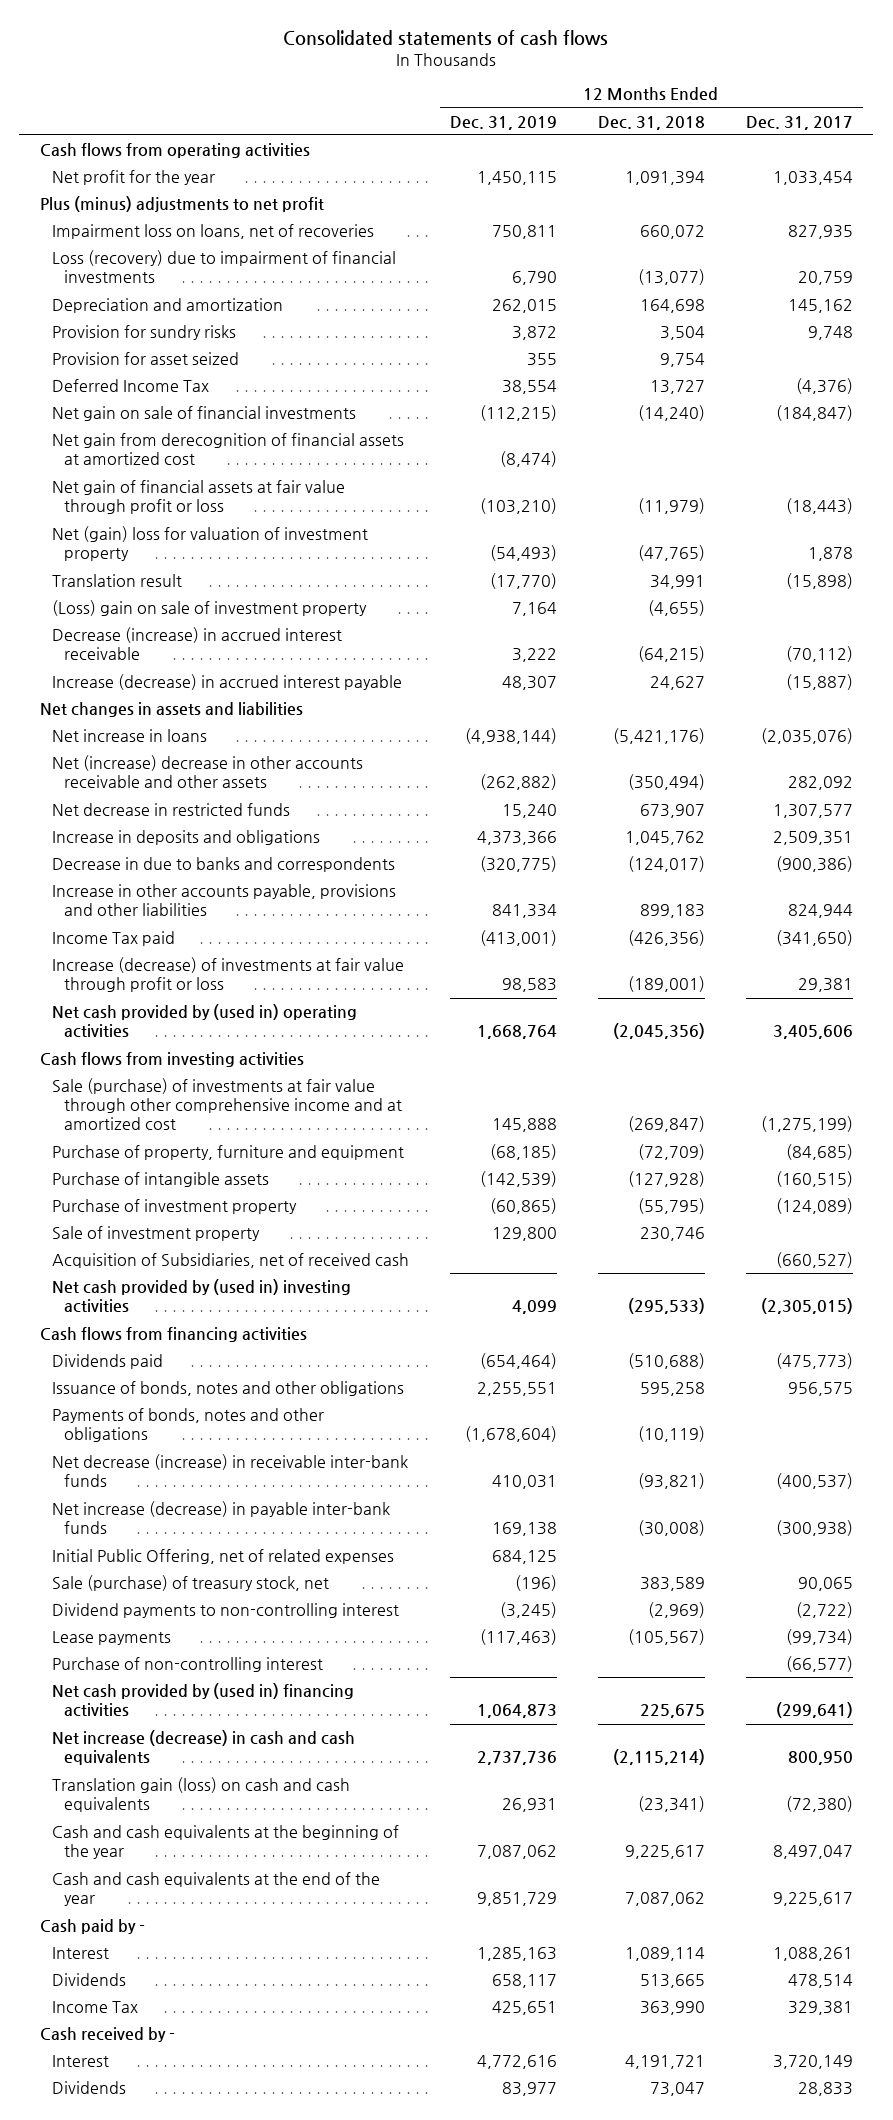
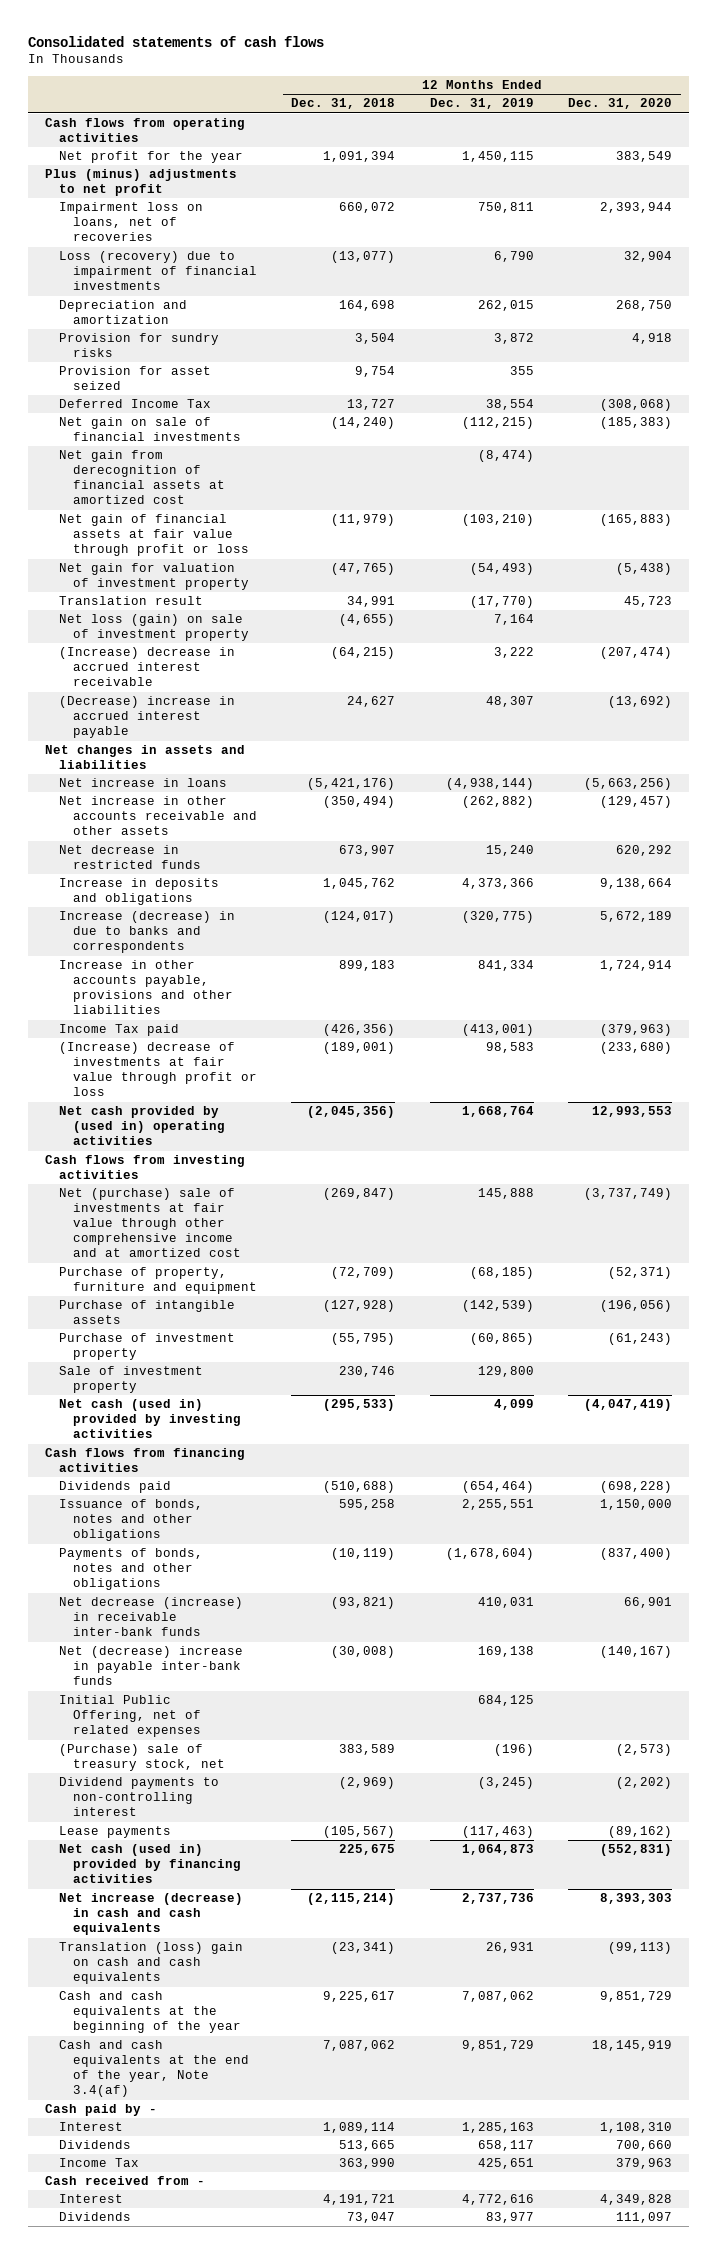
[745,115,853,130] Dec. 31, 2017 -> none
none -> [567,98,672,110] Dec. 31, 2020
[51,526,368,562] Net (gain) loss for valuation of investment property -> [58,563,250,591] Net gain for valuation of investment property
[51,600,367,617] (Loss) gain on sale of investment property -> [58,614,250,642] Net loss (gain) on sale of investment property
[51,627,342,661] Decrease (increase) in accrued interest receivable -> [58,647,235,687] (Increase) decrease in accrued interest receivable
[51,674,402,691] Increase (decrease) in accrued interest payable -> [58,696,235,739] (Decrease) increase in accrued interest payable
[51,755,363,789] Net (increase) decrease in other accounts receivable and other assets -> [58,796,258,836] Net increase in other accounts receivable and other assets
[51,857,395,873] Decrease in due to banks and correspondents -> [58,911,235,954] Increase (decrease) in due to banks and correspondents
[51,957,404,993] Increase (decrease) of investments at fair value through profit or loss -> [58,1042,258,1097] (Increase) decrease of investments at fair value through profit or loss
[51,1078,402,1131] Sale (purchase) of investments at fair value through other comprehensive income and at amortized cost -> [58,1188,242,1258] Net (purchase) sale of investments at fair value through other comprehensive income and at amortized cost
[51,1253,409,1269] Acquisition of Subsidiaries, net of received cash -> none
[51,1279,351,1314] Net cash provided by (used in) investing activities -> [58,1399,242,1439] Net cash (used in) provided by investing activities
[51,1501,390,1535] Net increase (decrease) in payable inter-bank funds -> [58,1646,243,1686] Net (decrease) increase in payable inter-bank funds
[51,1575,329,1592] Sale (purchase) of treasury stock, net -> [58,1744,226,1772] (Purchase) sale of treasury stock, net
[51,1657,323,1673] Purchase of non-controlling interest -> none
[51,1683,354,1718] Net cash provided by (used in) financing activities -> [58,1844,242,1884] Net cash (used in) provided by financing activities
[51,1777,350,1813] Translation gain (loss) on cash and cash equivalents -> [58,1942,243,1985] Translation (loss) gain on cash and cash equivalents
[51,1872,380,1907] Cash and cash equivalents at the end of the year -> [58,2040,250,2098] Cash and cash equivalents at the end of the year, Note 3.4(af)
[39,2027,175,2043] Cash received by - -> [44,2176,205,2186] Cash received from -

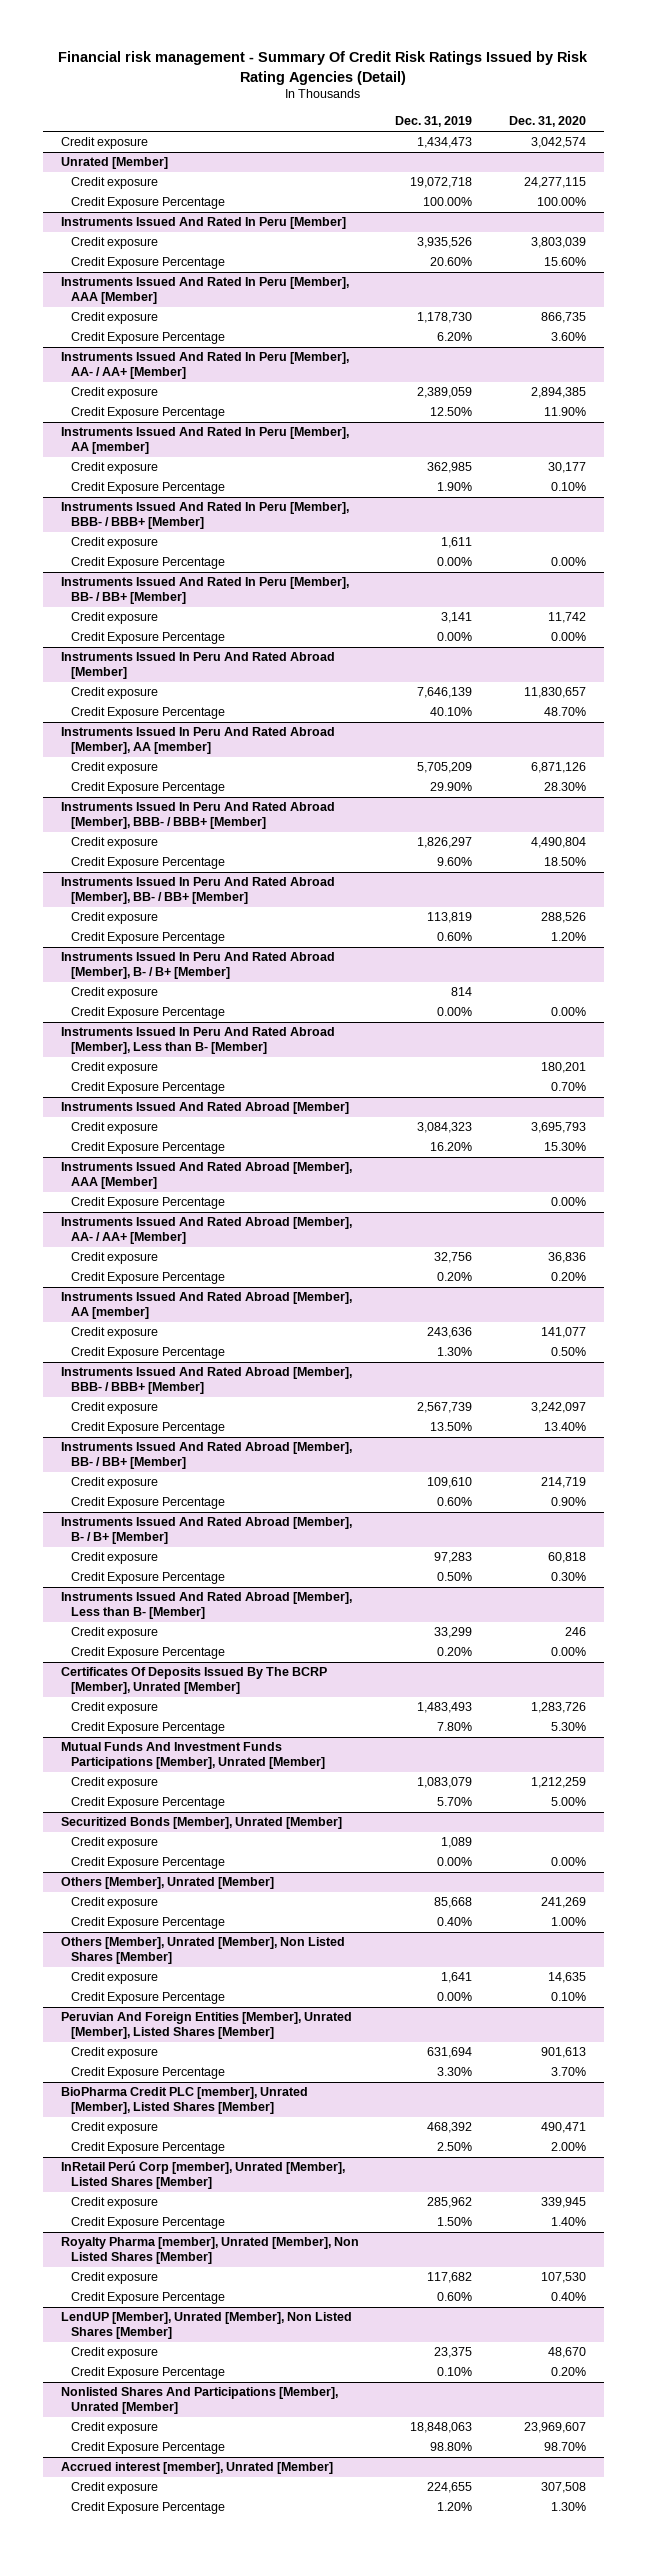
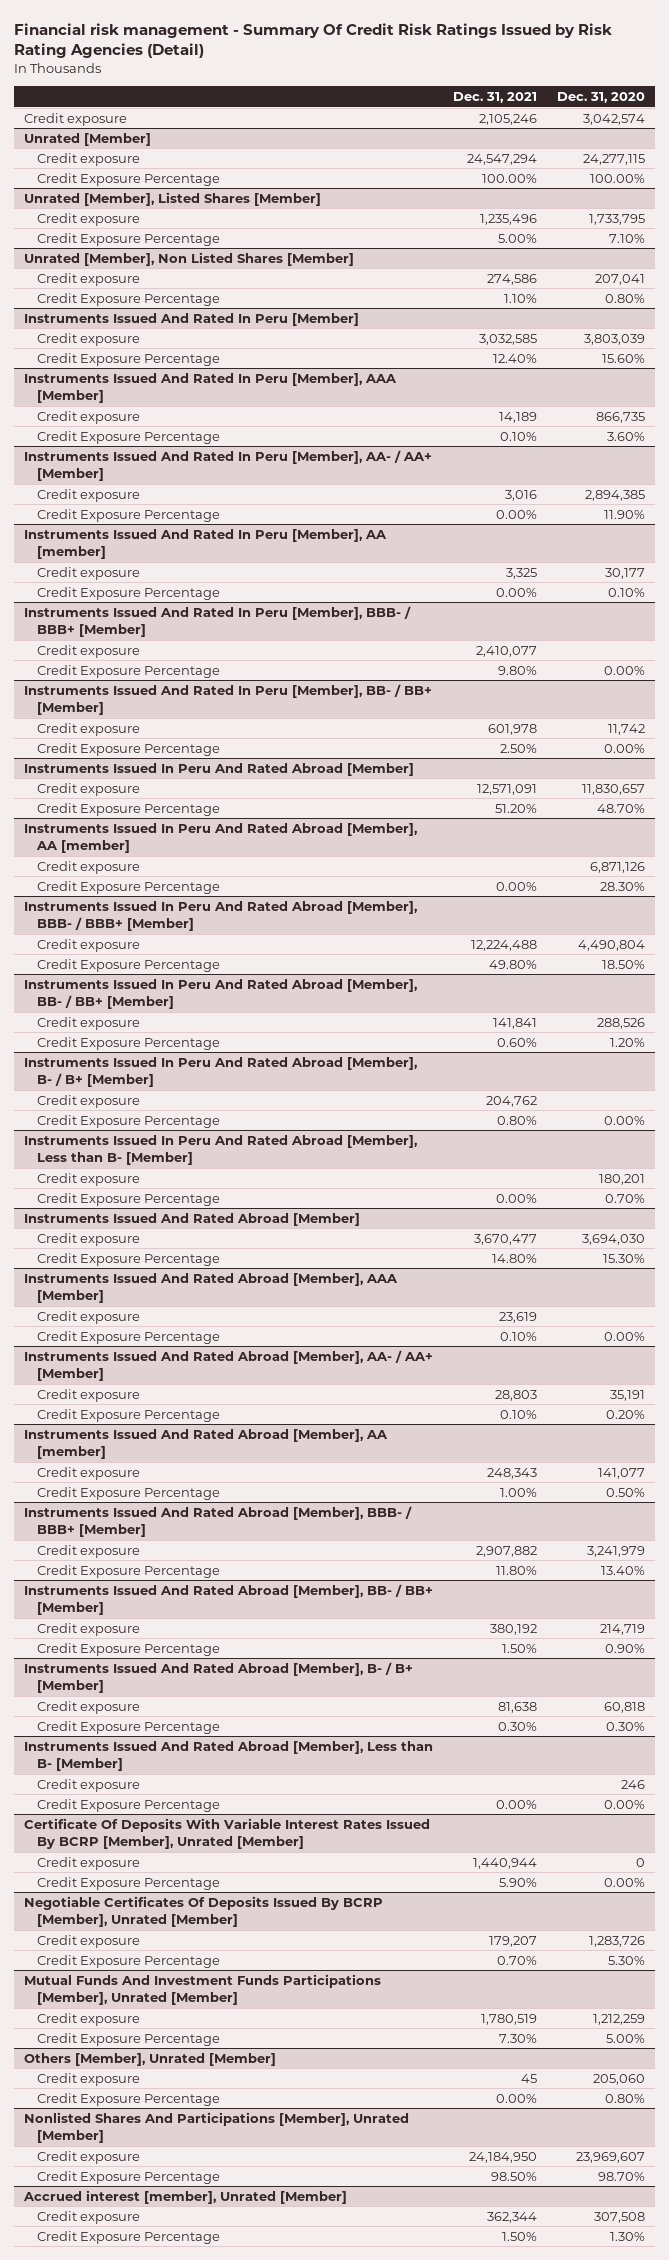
[395,116,473,128] Dec. 31, 2019 -> none
none -> [453,92,538,104] Dec. 31, 2021
none -> [24,191,322,206] Unrated [Member], Listed Shares [Member]
none -> [37,212,141,226] Credit exposure
none -> [37,232,221,246] Credit Exposure Percentage
none -> [24,251,355,266] Unrated [Member], Non Listed Shares [Member]
none -> [37,272,141,286] Credit exposure
none -> [37,292,221,306] Credit Exposure Percentage
[530,1122,586,1134] 3,695,793 -> [582,1233,646,1245] 3,694,030
none -> [37,1310,141,1324] Credit exposure
[547,1252,586,1264] 36,836 -> [610,1389,646,1401] 35,191
[530,1402,586,1414] 3,242,097 -> [587,1545,646,1557] 3,241,979
none -> [24,1817,431,1849] Certificate Of Deposits With Variable Interest Rates Issued By BCRP [Member], Unrated [Member]
none -> [37,1856,141,1870] Credit exposure
none -> [37,1876,221,1890] Credit Exposure Percentage
[61,1667,328,1695] Certificates Of Deposits Issued By The BCRP [Member], Unrated [Member] -> [24,1895,384,1927] Negotiable Certificates Of Deposits Issued By BCRP [Member], Unrated [Member]
[61,1817,343,1830] Securitized Bonds [Member], Unrated [Member] -> none
[70,1837,158,1850] Credit exposure -> none
[70,1857,225,1870] Credit Exposure Percentage -> none
[61,1937,346,1965] Others [Member], Unrated [Member], Non Listed Shares [Member] -> none
[70,1972,158,1985] Credit exposure -> none
[70,1992,225,2005] Credit Exposure Percentage -> none
[61,2012,353,2040] Peruvian And Foreign Entities [Member], Unrated [Member], Listed Shares [Member] -> none
[70,2047,158,2060] Credit exposure -> none
[70,2067,225,2080] Credit Exposure Percentage -> none
[61,2087,309,2115] BioPharma Credit PLC [member], Unrated [Member], Listed Shares [Member] -> none
[70,2122,158,2135] Credit exposure -> none
[70,2142,225,2155] Credit Exposure Percentage -> none
[61,2161,346,2190] InRetail Perú Corp [member], Unrated [Member], Listed Shares [Member] -> none
[70,2197,158,2210] Credit exposure -> none
[70,2217,225,2230] Credit Exposure Percentage -> none
[61,2237,360,2265] Royalty Pharma [member], Unrated [Member], Non Listed Shares [Member] -> none
[70,2272,158,2285] Credit exposure -> none
[70,2292,225,2305] Credit Exposure Percentage -> none
[61,2312,353,2340] LendUP [Member], Unrated [Member], Non Listed Shares [Member] -> none
[70,2347,158,2360] Credit exposure -> none
[70,2367,225,2380] Credit Exposure Percentage -> none
[540,1897,586,1909] 241,269 -> [593,2073,646,2085] 205,060
[550,1917,586,1927] 1.00% -> [605,2093,646,2103] 0.80%

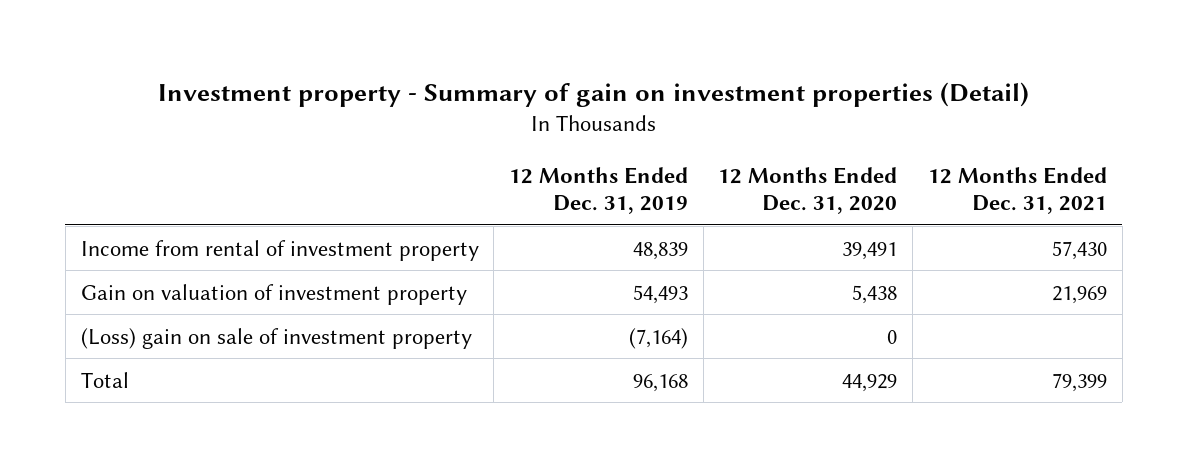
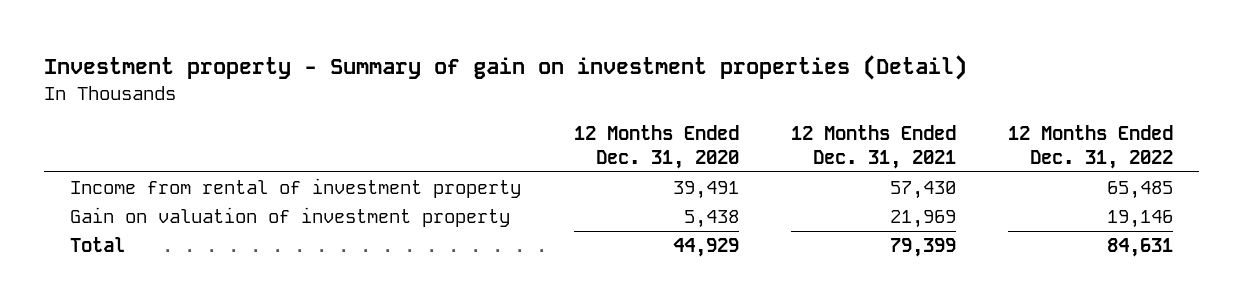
[509,167,689,215] 12 Months Ended Dec. 31, 2019 -> none
none -> [1007,124,1173,169] 12 Months Ended Dec. 31, 2022
[80,327,472,349] (Loss) gain on sale of investment property -> none

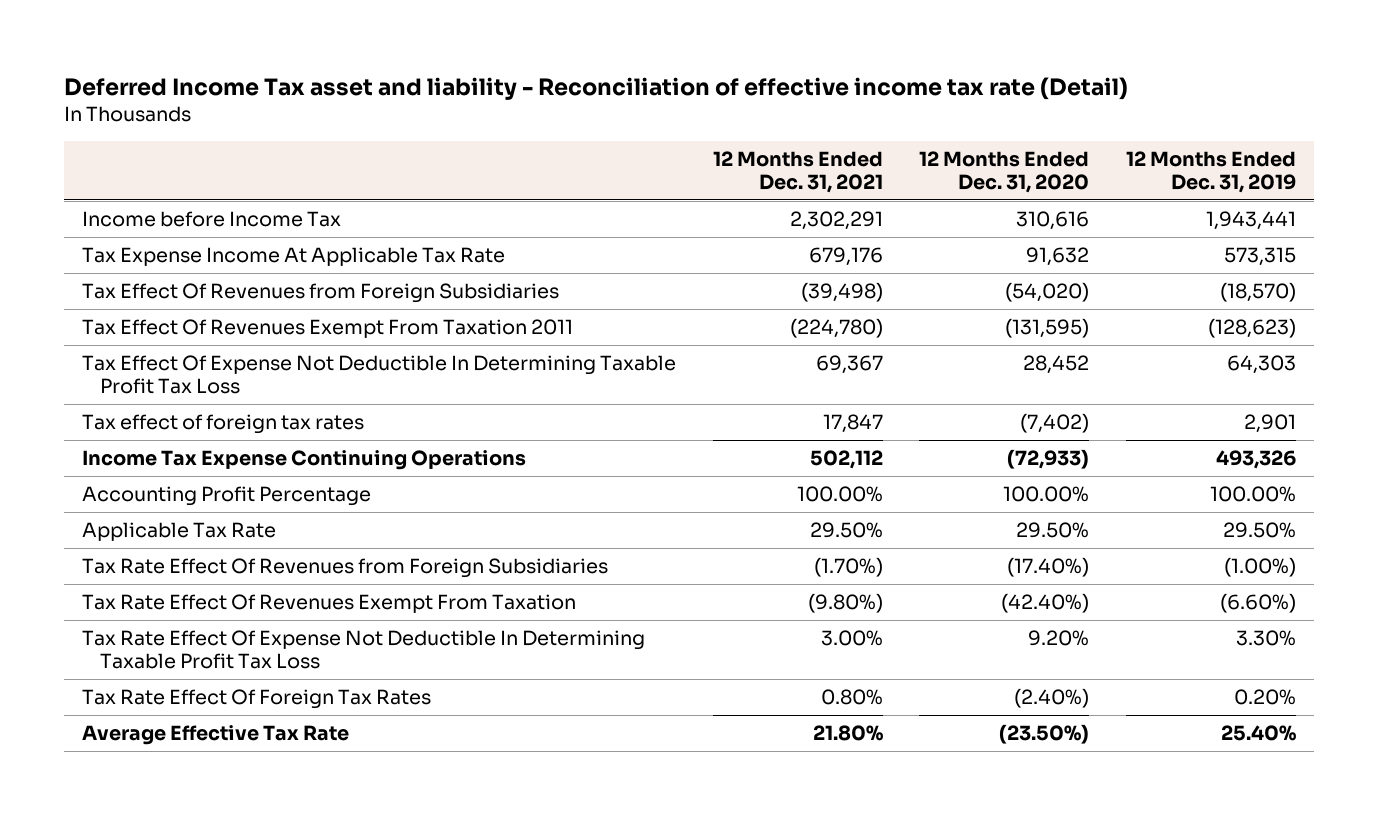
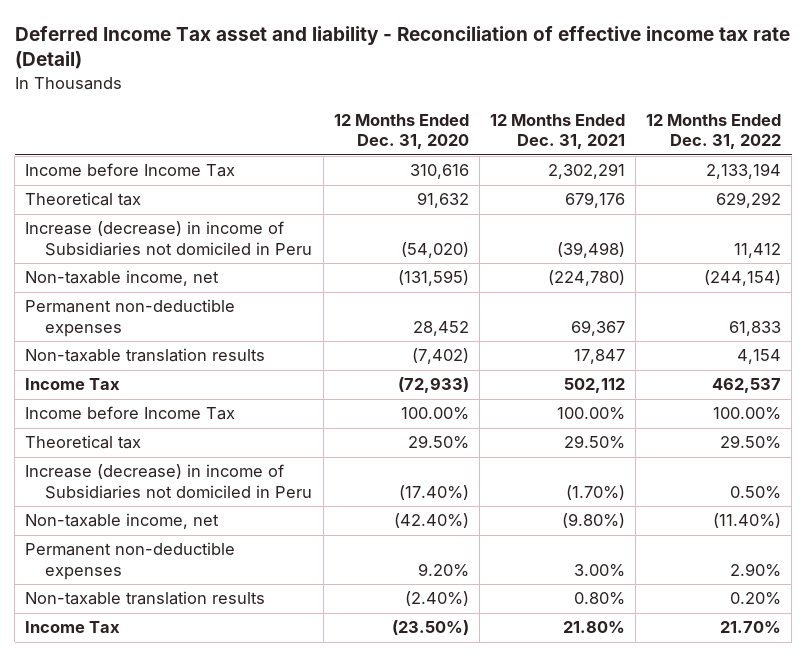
[1125,150,1296,194] 12 Months Ended Dec. 31, 2019 -> none
none -> [646,114,782,150] 12 Months Ended Dec. 31, 2022
[82,246,506,266] Tax Expense Income At Applicable Tax Rate -> [25,192,142,207] Theoretical tax
[82,282,560,303] Tax Effect Of Revenues from Foreign Subsidiaries -> [25,221,313,256] Increase (decrease) in income of Subsidiaries not domiciled in Peru
[82,318,574,338] Tax Effect Of Revenues Exempt From Taxation 2011 -> [25,270,220,287] Non-taxable income, net
[82,354,677,395] Tax Effect Of Expense Not Deductible In Determining Taxable Profit Tax Loss -> [25,299,236,337] Permanent non-deductible expenses
[82,413,365,434] Tax effect of foreign tax rates -> [25,348,266,363] Non-taxable translation results
[82,449,527,470] Income Tax Expense Continuing Operations -> [25,378,121,391] Income Tax
[82,485,372,506] Accounting Profit Percentage -> [25,406,236,421] Income before Income Tax
[82,521,277,541] Applicable Tax Rate -> [25,435,142,450] Theoretical tax
[82,557,609,578] Tax Rate Effect Of Revenues from Foreign Subsidiaries -> [25,464,313,499] Increase (decrease) in income of Subsidiaries not domiciled in Peru
[82,593,577,613] Tax Rate Effect Of Revenues Exempt From Taxation -> [25,513,220,530] Non-taxable income, net
[82,629,646,670] Tax Rate Effect Of Expense Not Deductible In Determining Taxable Profit Tax Loss -> [25,542,236,580] Permanent non-deductible expenses
[82,688,432,709] Tax Rate Effect Of Foreign Tax Rates -> [25,591,266,606] Non-taxable translation results
[82,724,350,745] Average Effective Tax Rate -> [25,621,121,634] Income Tax

